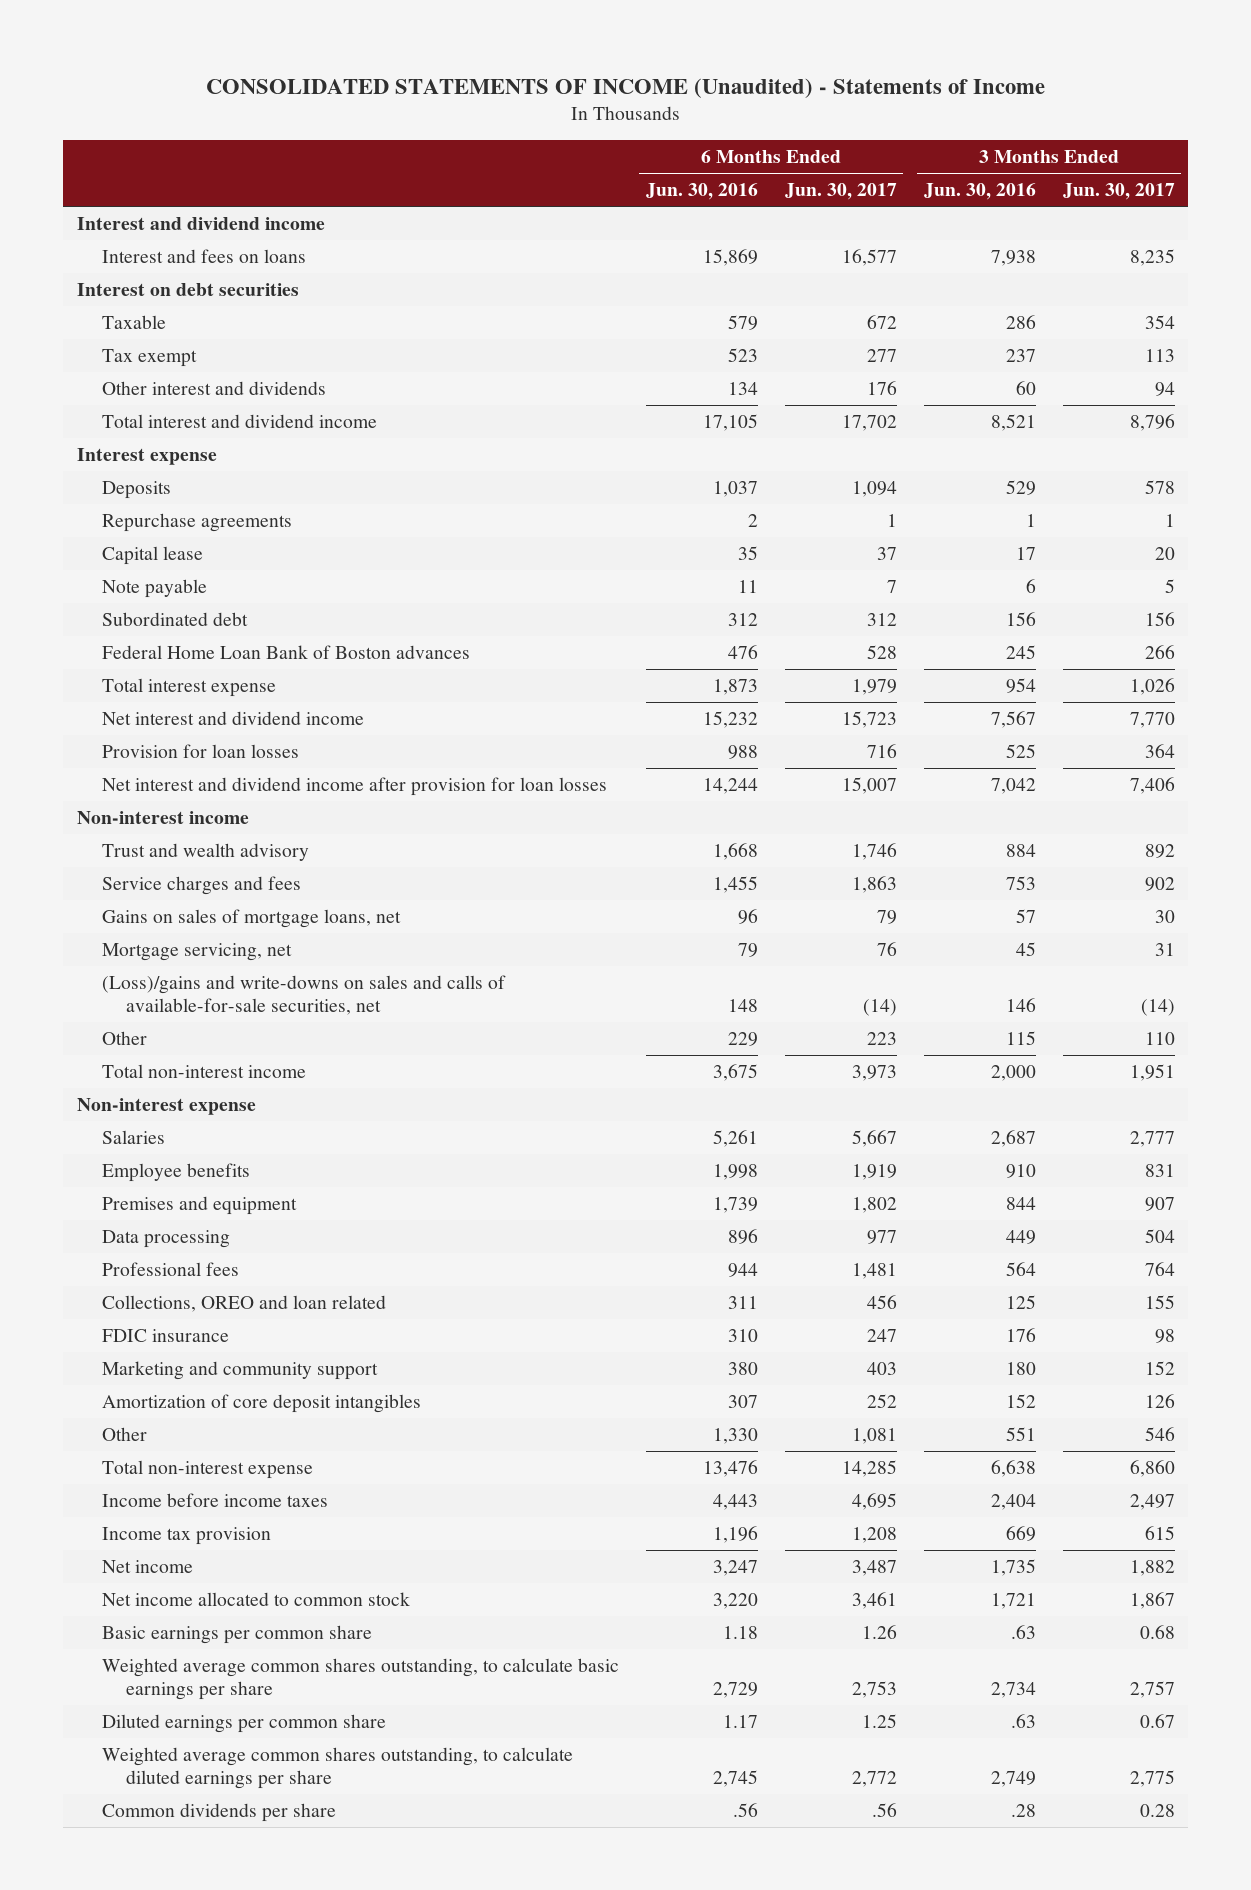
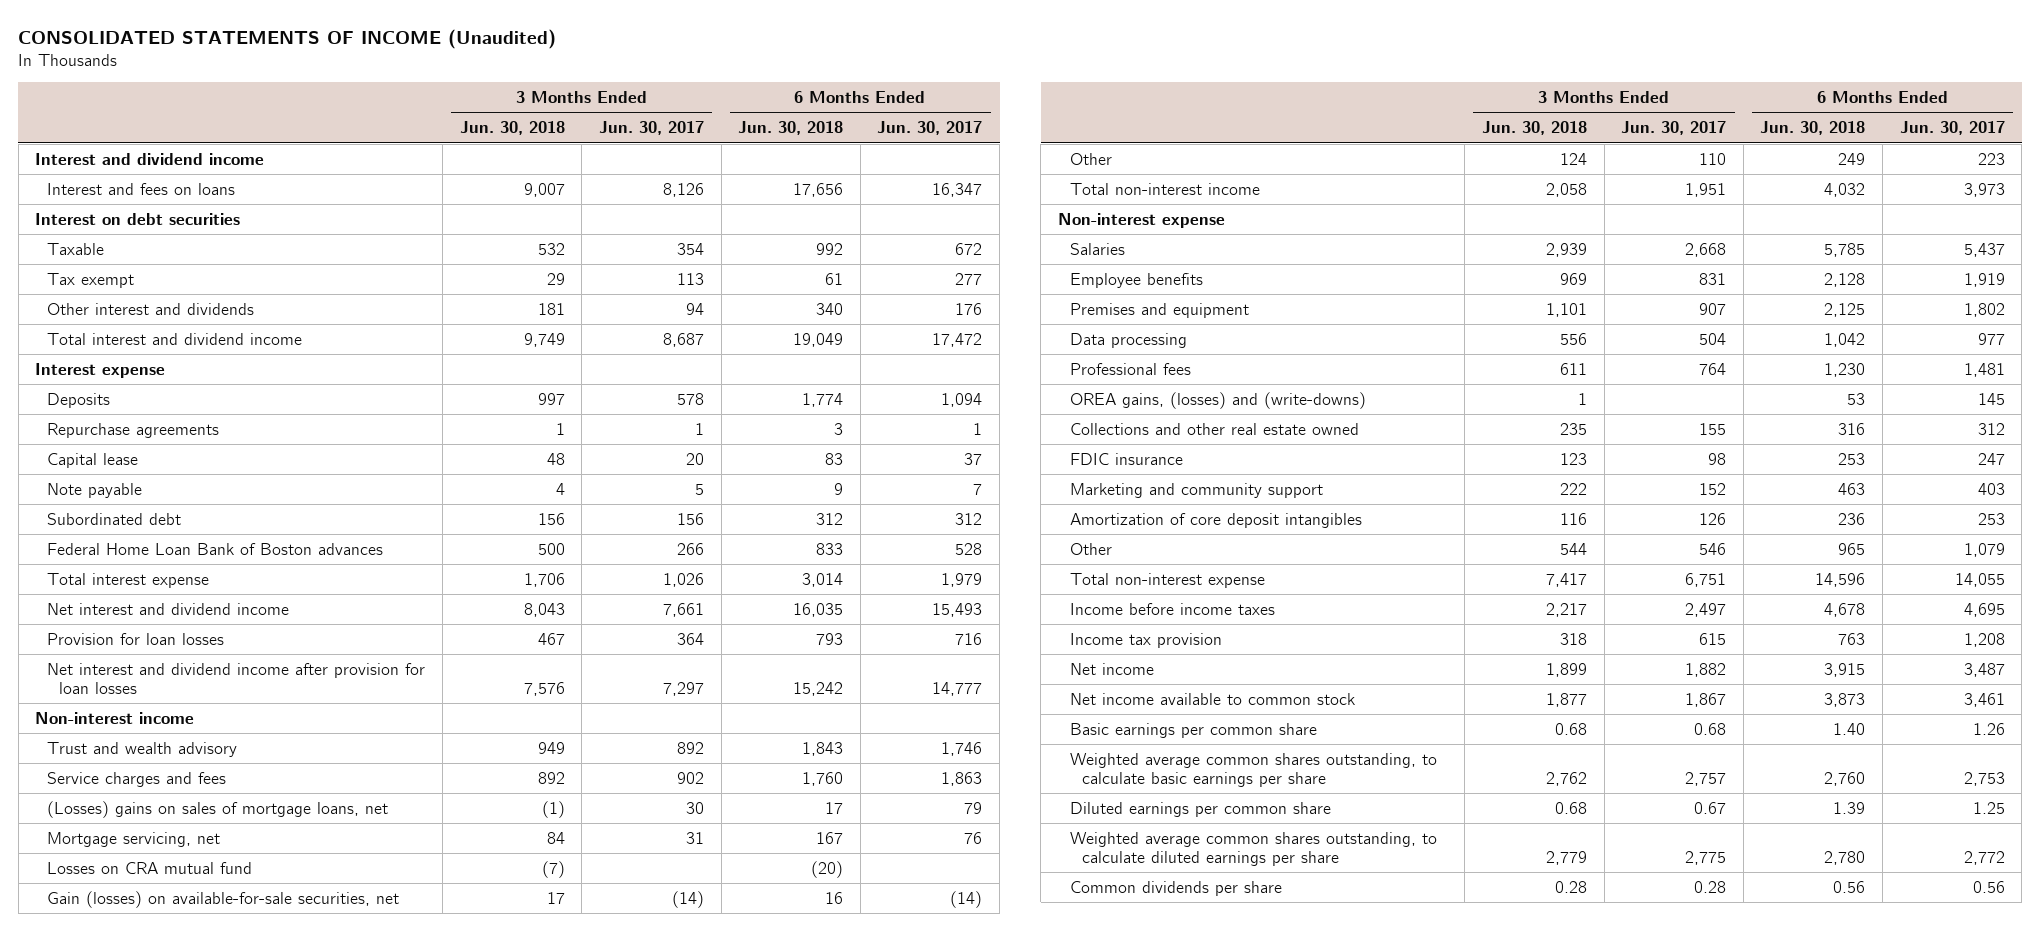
[205,77,1045,98] CONSOLIDATED STATEMENTS OF INCOME (Unaudited) - Statements of Income -> [18,28,557,49] CONSOLIDATED STATEMENTS OF INCOME (Unaudited)
[645,183,758,201] Jun. 30, 2016 -> none
[923,183,1036,201] Jun. 30, 2016 -> none
none -> [459,121,565,136] Jun. 30, 2018
none -> [738,121,844,136] Jun. 30, 2018
[841,249,897,267] 16,577 -> [932,182,983,197] 16,347
[1129,249,1175,267] 8,235 -> [662,182,704,197] 8,126
[841,415,897,432] 17,702 -> [932,332,983,347] 17,472
[1129,414,1175,432] 8,796 -> [662,332,704,347] 8,687
[841,711,897,729] 15,723 -> [932,602,983,617] 15,493
[1129,712,1175,729] 7,770 -> [662,602,704,617] 7,661
[841,777,897,795] 15,007 -> [932,681,983,696] 14,777
[1129,777,1175,795] 7,406 -> [662,681,704,696] 7,297
[101,909,401,929] Gains on sales of mortgage loans, net -> [47,800,389,818] (Losses) gains on sales of mortgage loans, net
none -> [47,861,253,874] Losses on CRA mutual fund
[101,975,506,1015] (Loss)/gains and write-downs on sales and calls of available-for-sale securities, net -> [47,890,400,908] Gain (losses) on available-for-sale securities, net
[851,1130,897,1148] 5,667 -> [1963,242,2005,257] 5,437
[1129,1131,1175,1148] 2,777 -> [1685,242,1727,257] 2,668
none -> [1069,391,1366,409] OREA gains, (losses) and (write-downs)
[101,1295,386,1313] Collections, OREO and loan related -> [1069,422,1359,435] Collections and other real estate owned
[866,1295,897,1310] 456 -> [1977,422,2005,435] 312
[866,1394,897,1409] 252 -> [1977,512,2005,525] 253
[851,1428,897,1445] 1,081 -> [1963,542,2005,557] 1,079
[841,1460,897,1478] 14,285 -> [1954,572,2005,587] 14,055
[1129,1460,1175,1478] 6,860 -> [1685,572,1727,587] 6,751
[101,1592,410,1607] Net income allocated to common stock -> [1069,692,1355,705] Net income available to common stock
[871,1803,897,1818] .56 -> [1972,880,2005,893] 0.56

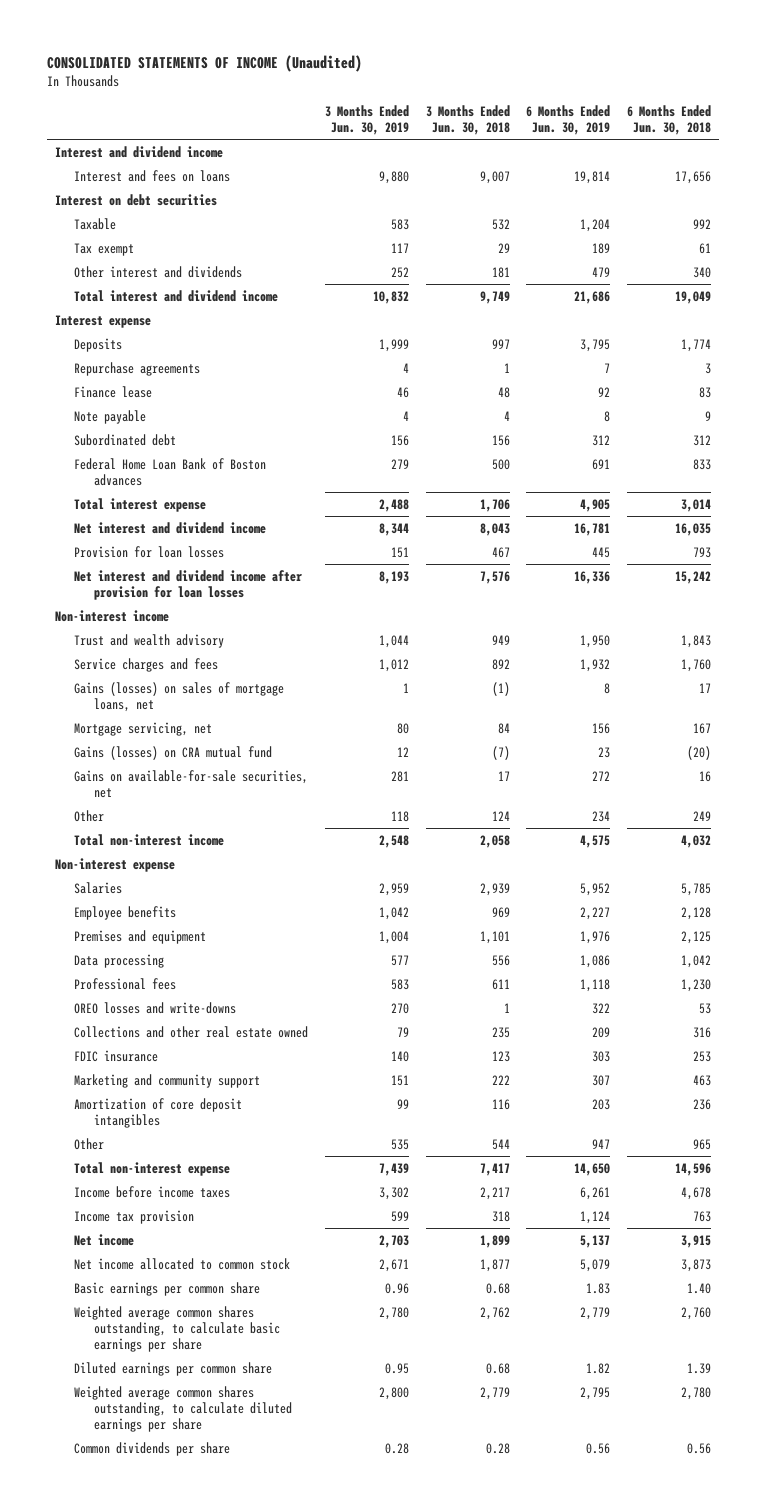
[598,121,704,136] Jun. 30, 2017 -> none
[877,121,983,136] Jun. 30, 2017 -> none
none -> [325,105,410,136] 3 Months Ended Jun. 30, 2019
none -> [526,105,611,136] 6 Months Ended Jun. 30, 2019
[47,452,139,468] Capital lease -> [74,385,153,398] Finance lease
[47,800,389,818] (Losses) gains on sales of mortgage loans, net -> [74,681,285,712] Gains (losses) on sales of mortgage loans, net
[47,861,253,874] Losses on CRA mutual fund -> [74,745,273,760] Gains (losses) on CRA mutual fund
[47,890,400,908] Gain (losses) on available-for-sale securities, net -> [74,769,309,798] Gains on available-for-sale securities, net
[1069,391,1366,409] OREA gains, (losses) and (write-downs) -> [74,1001,237,1014] OREO losses and write-downs
[1069,692,1355,705] Net income available to common stock -> [74,1257,291,1270] Net income allocated to common stock

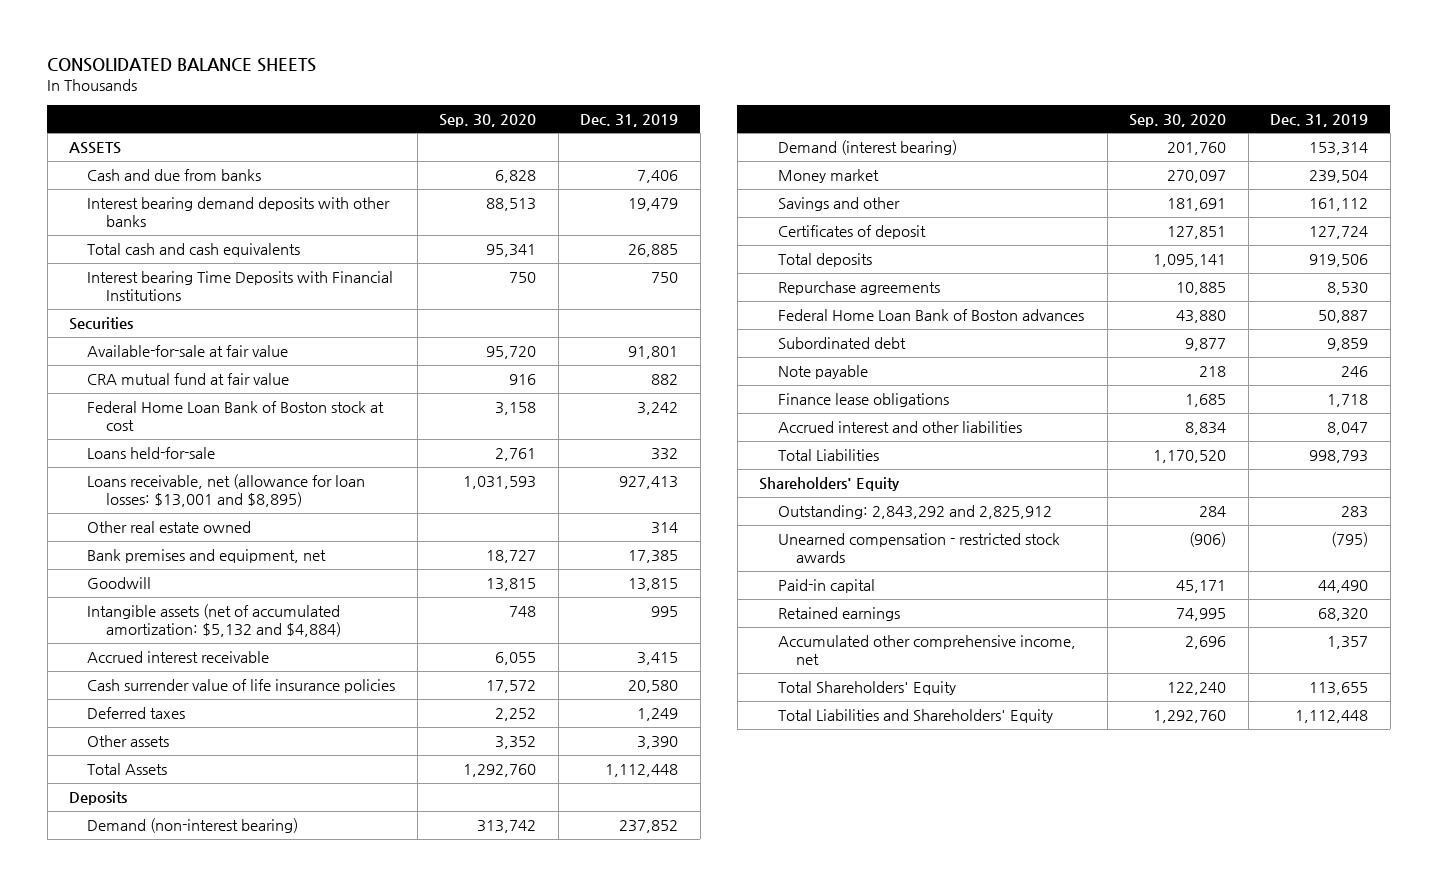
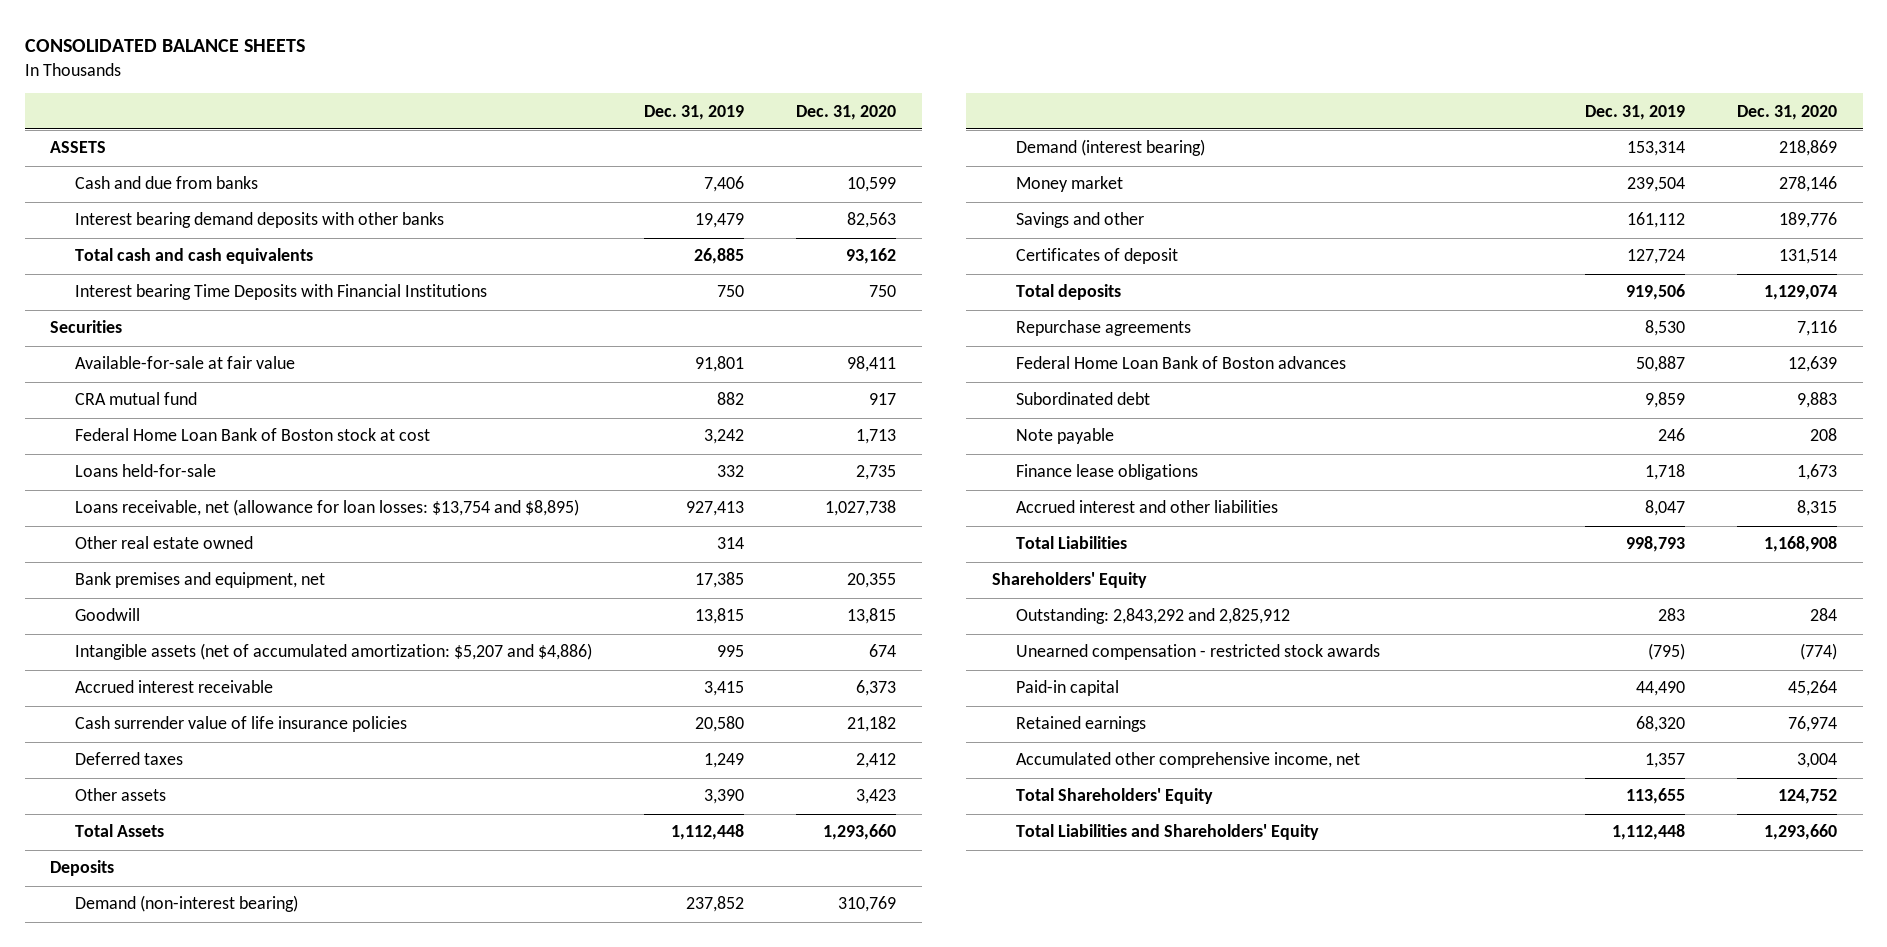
[439,113,537,127] Sep. 30, 2020 -> none
none -> [795,104,896,120] Dec. 31, 2020
[87,372,290,385] CRA mutual fund at fair value -> [74,392,197,406] CRA mutual fund
[87,473,366,508] Loans receivable, net (allowance for loan losses: $13,001 and $8,895) -> [74,499,579,517] Loans receivable, net (allowance for loan losses: $13,754 and $8,895)
[87,603,341,638] Intangible assets (net of accumulated amortization: $5,132 and $4,884) -> [74,643,592,661] Intangible assets (net of accumulated amortization: $5,207 and $4,886)

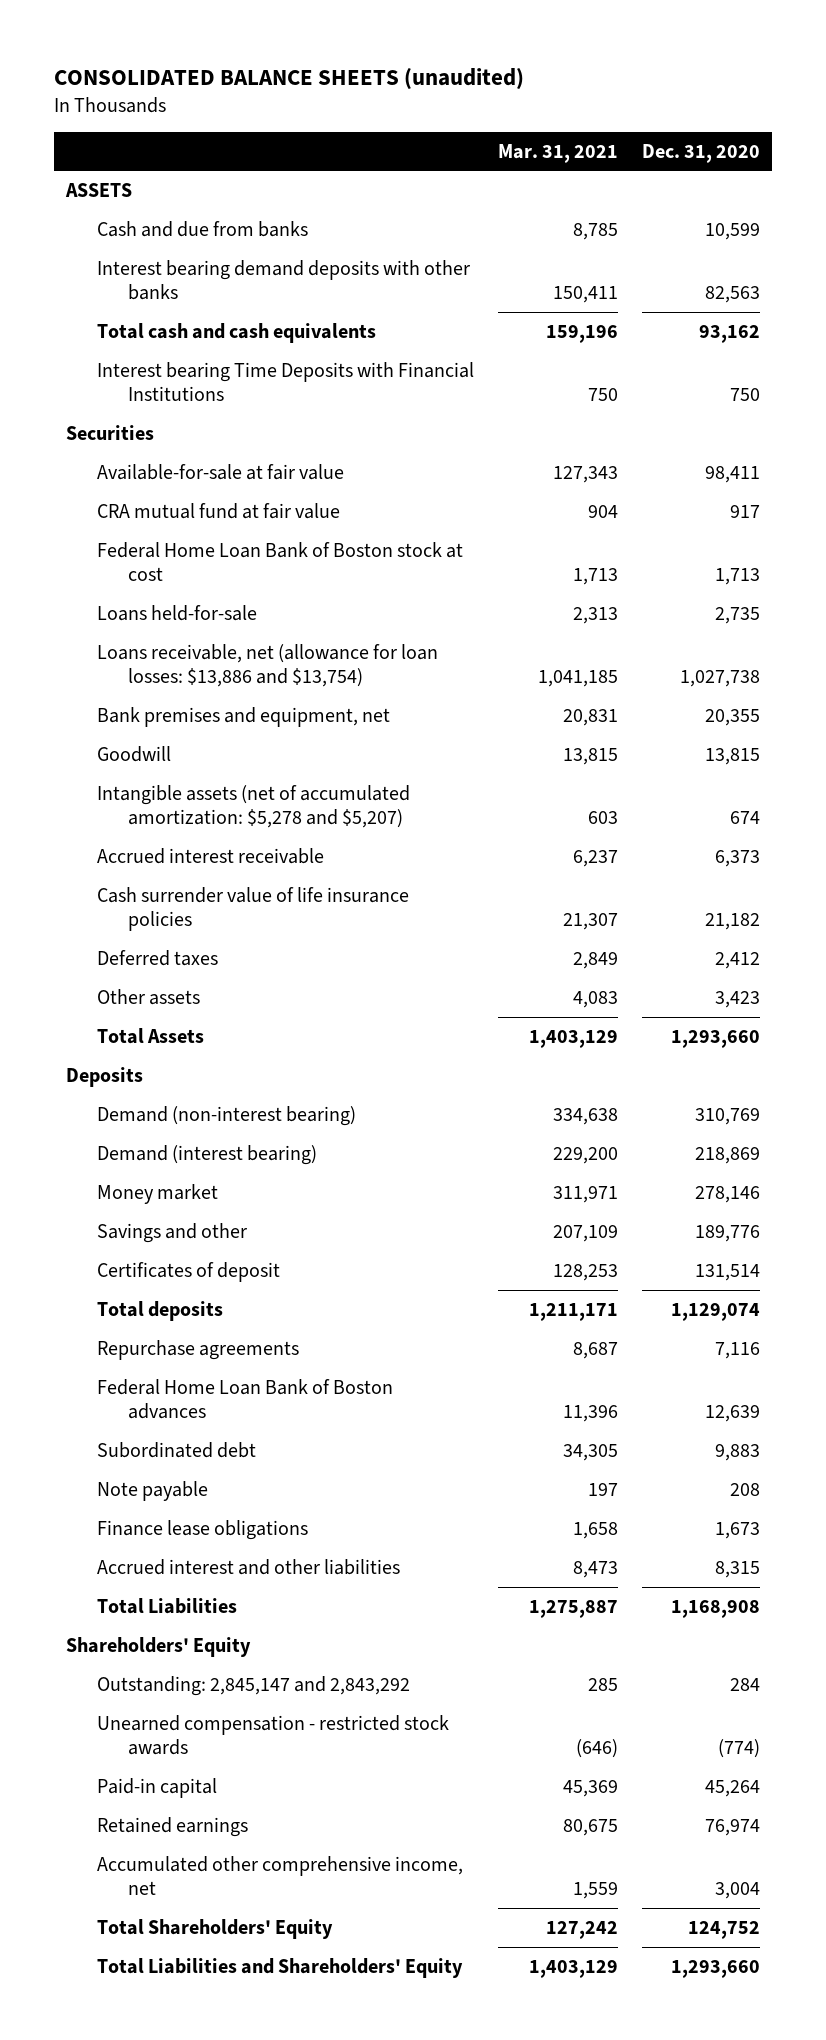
[24,38,305,52] CONSOLIDATED BALANCE SHEETS -> [54,68,525,91] CONSOLIDATED BALANCE SHEETS (unaudited)
[643,104,744,120] Dec. 31, 2019 -> none
none -> [498,143,619,163] Mar. 31, 2021
[74,392,197,406] CRA mutual fund -> [97,502,341,519] CRA mutual fund at fair value
[74,536,253,550] Other real estate owned -> none
[74,499,579,517] Loans receivable, net (allowance for loan losses: $13,754 and $8,895) -> [97,643,439,687] Loans receivable, net (allowance for loan losses: $13,886 and $13,754)
[74,643,592,661] Intangible assets (net of accumulated amortization: $5,207 and $4,886) -> [97,784,411,828] Intangible assets (net of accumulated amortization: $5,278 and $5,207)
[1015,608,1290,625] Outstanding: 2,843,292 and 2,825,912 -> [97,1675,411,1696] Outstanding: 2,845,147 and 2,843,292

